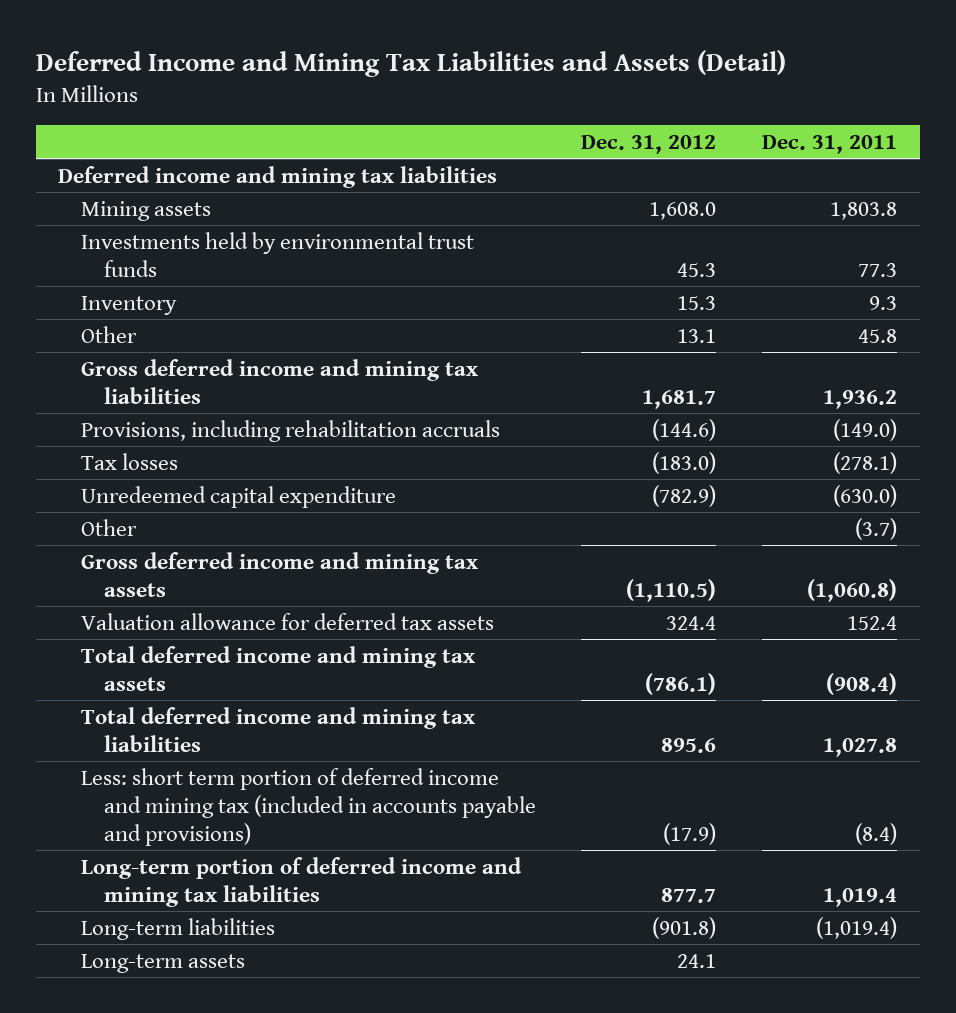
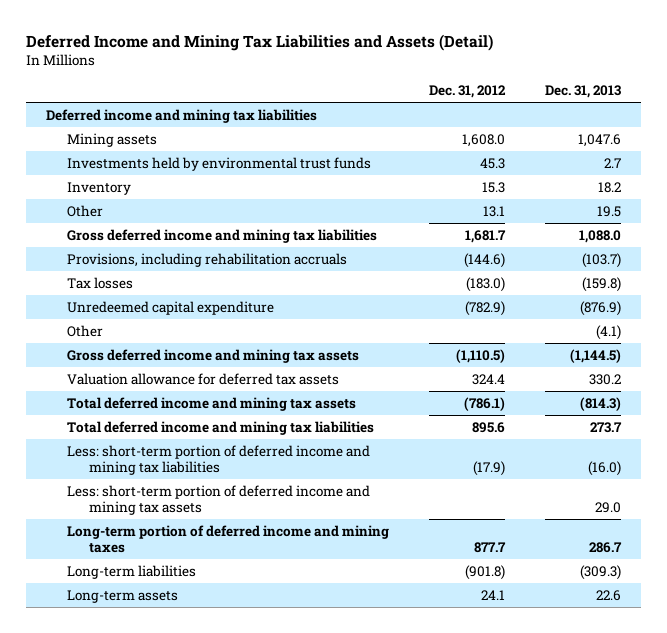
[762,134,898,154] Dec. 31, 2011 -> none
none -> [545,85,622,99] Dec. 31, 2013
[81,767,536,846] Less: short term portion of deferred income and mining tax (included in accounts payable and provisions) -> [67,444,371,476] Less: short-term portion of deferred income and mining tax liabilities
none -> [67,484,371,516] Less: short-term portion of deferred income and mining tax assets
[81,856,523,907] Long-term portion of deferred income and mining tax liabilities -> [67,524,390,554] Long-term portion of deferred income and mining taxes

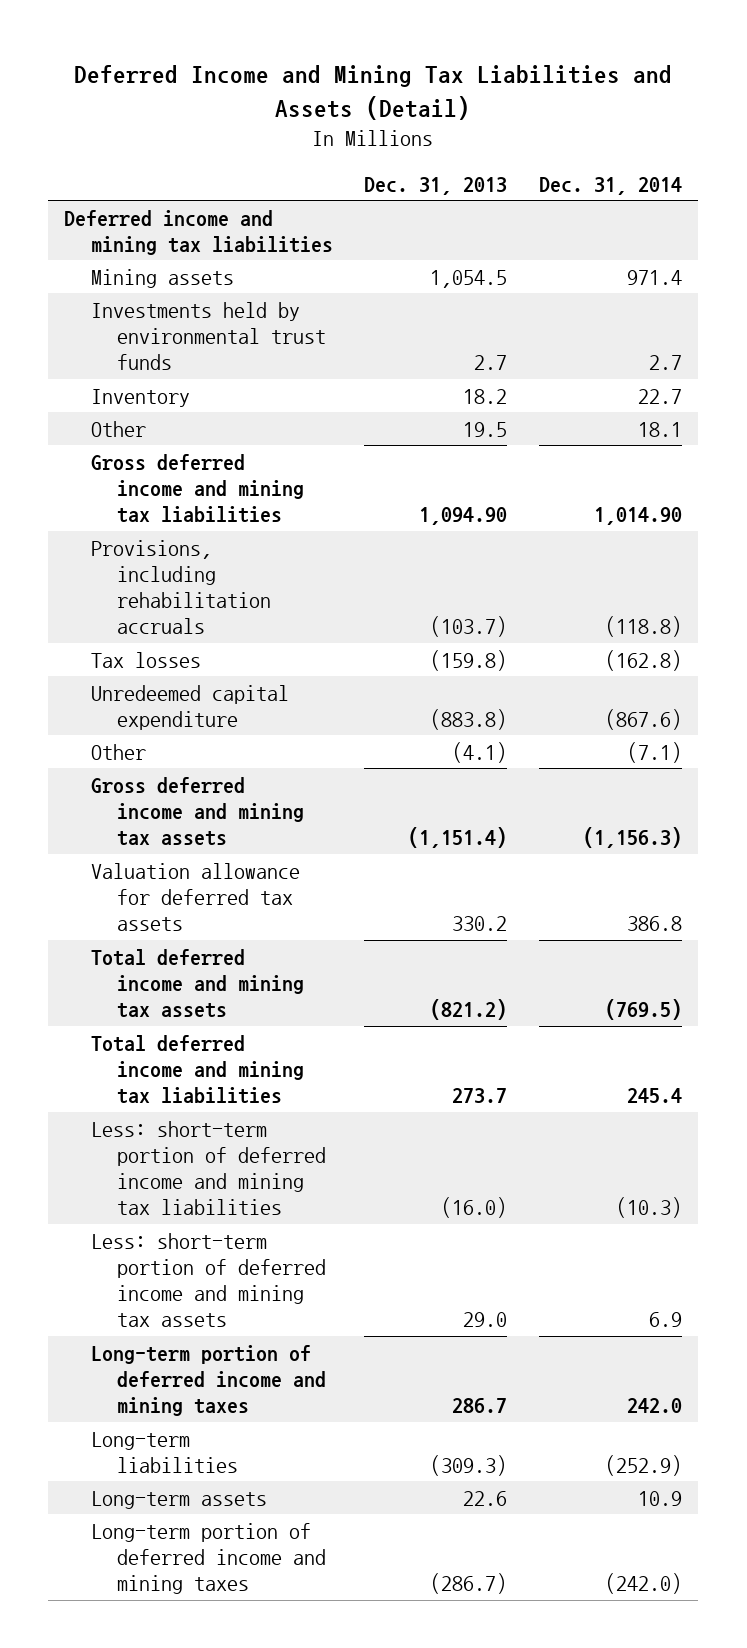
[429,85,507,99] Dec. 31, 2012 -> none
none -> [539,176,683,195] Dec. 31, 2014
[578,133,622,147] 1,047.6 -> [430,269,508,288] 1,054.5
[579,229,622,243] 1,088.0 -> [419,507,508,526] 1,094.90
[580,300,622,316] (876.9) -> [430,708,508,730] (883.8)
[570,348,622,363] (1,144.5) -> [408,827,508,849] (1,151.4)
[580,396,622,411] (814.3) -> [430,999,508,1021] (821.2)
none -> [90,1522,326,1595] Long-term portion of deferred income and mining taxes

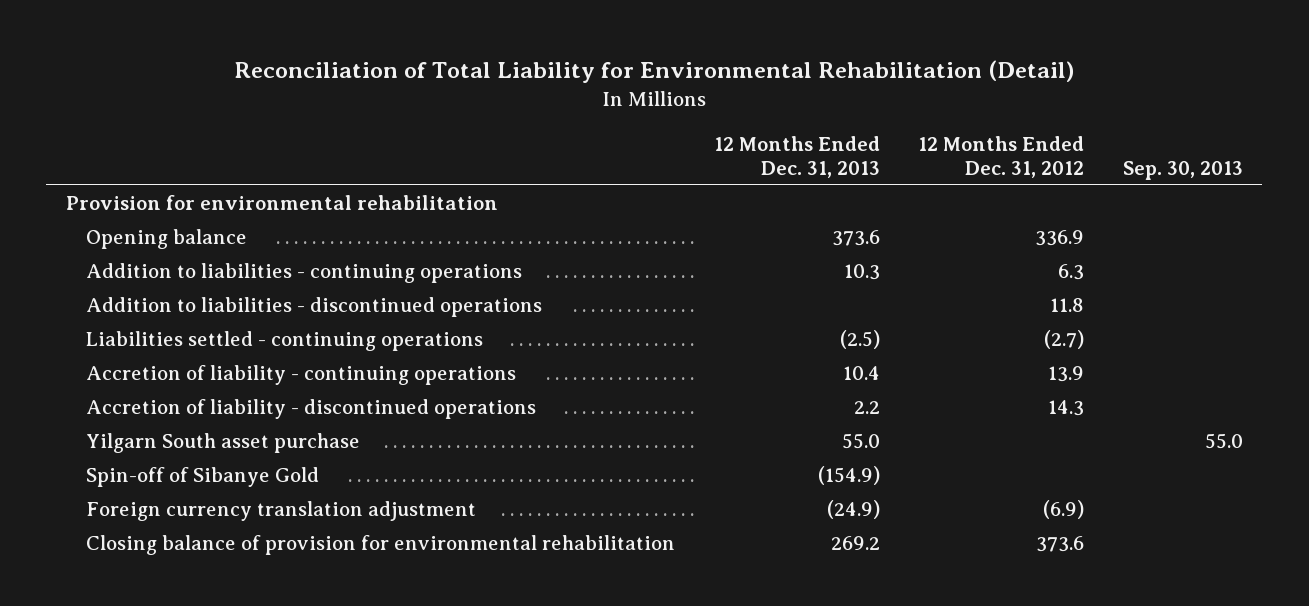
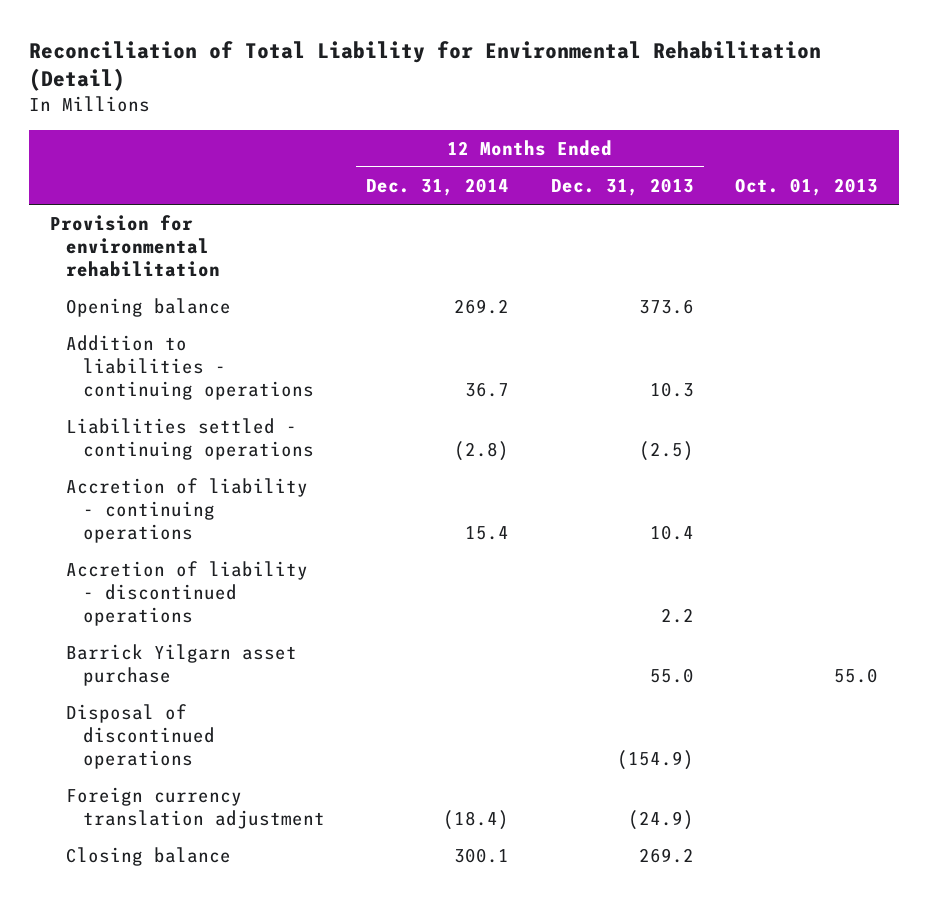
[918,135,1085,178] 12 Months Ended Dec. 31, 2012 -> none
[1122,160,1243,180] Sep. 30, 2013 -> none
none -> [366,178,510,197] Dec. 31, 2014
none -> [735,178,879,197] Oct. 01, 2013
[85,297,542,318] Addition to liabilities - discontinued operations -> none
[85,433,360,454] Yilgarn South asset purchase -> [66,644,298,687] Barrick Yilgarn asset purchase
[85,467,319,488] Spin-off of Sibanye Gold -> [66,704,215,770] Disposal of discontinued operations
[85,535,675,556] Closing balance of provision for environmental rehabilitation -> [66,847,232,867] Closing balance

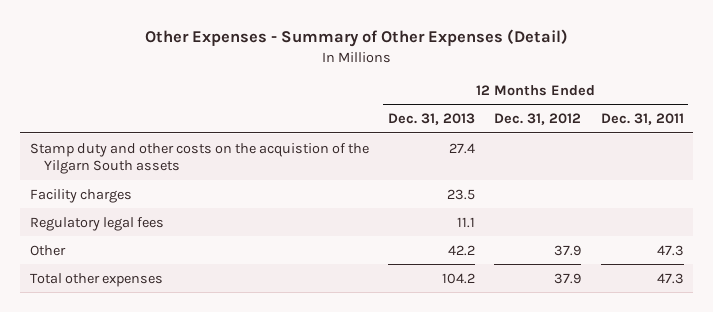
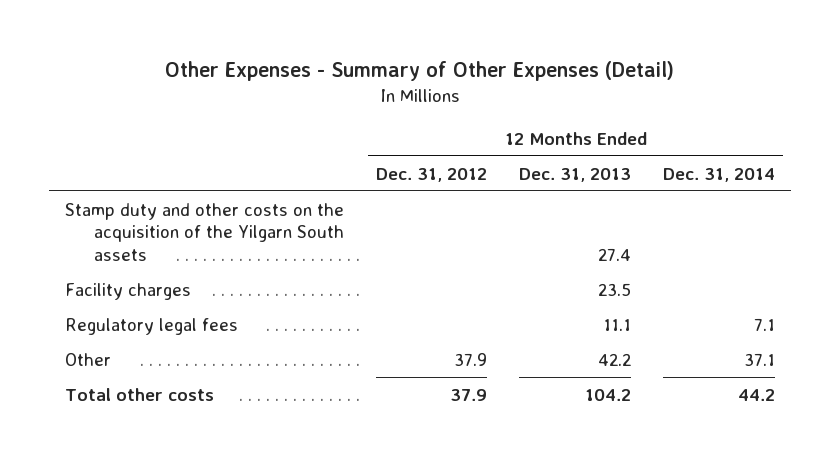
[600,113,684,126] Dec. 31, 2011 -> none
none -> [663,167,776,182] Dec. 31, 2014
[29,142,369,175] Stamp duty and other costs on the acquistion of the Yilgarn South assets -> [64,202,344,262] Stamp duty and other costs on the acquisition of the Yilgarn South assets
[29,272,163,287] Total other expenses -> [64,387,214,401] Total other costs

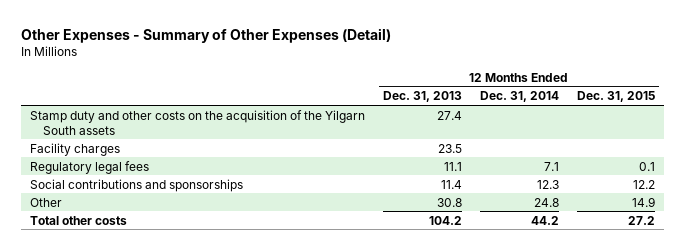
[376,167,488,182] Dec. 31, 2012 -> none
none -> [576,91,655,103] Dec. 31, 2015
none -> [30,178,244,192] Social contributions and sponsorships
[598,352,632,366] 42.2 -> [436,197,462,207] 30.8
[744,352,776,366] 37.1 -> [533,197,559,207] 24.8

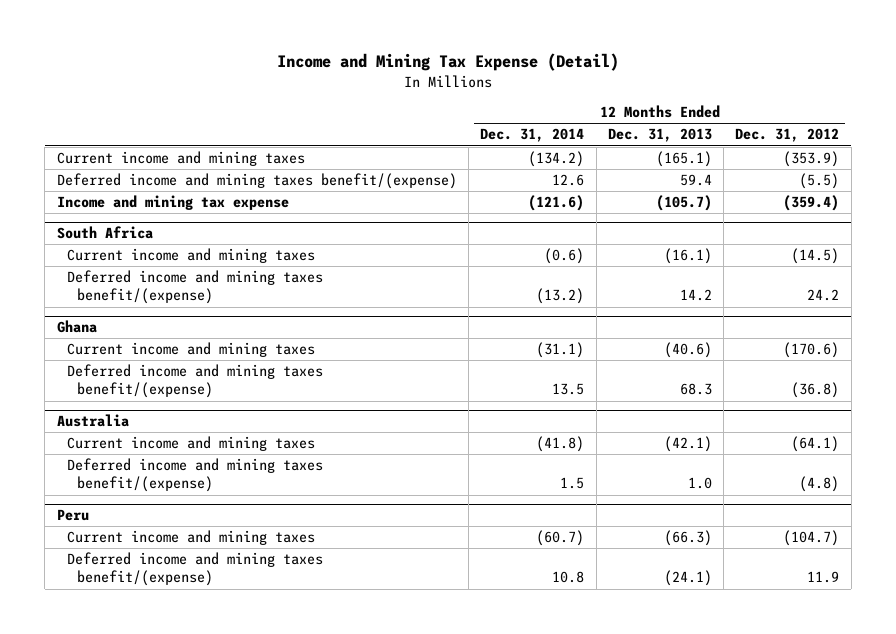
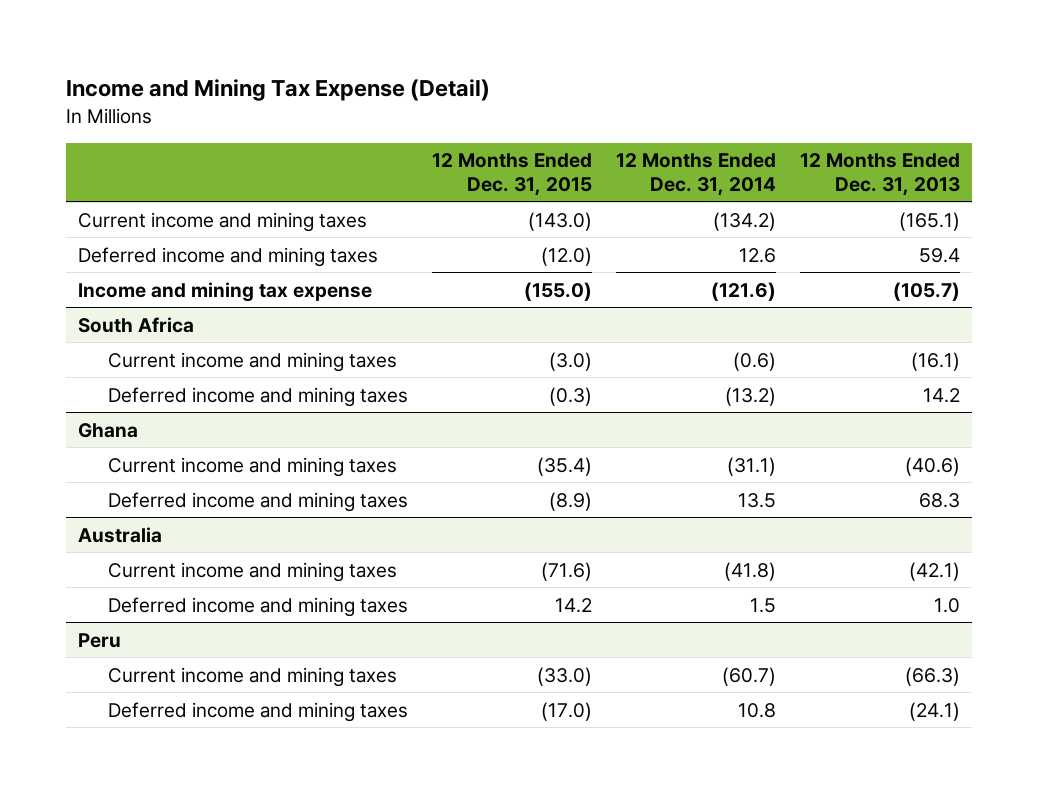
[735,128,840,143] Dec. 31, 2012 -> none
none -> [432,153,593,196] 12 Months Ended Dec. 31, 2015
[56,173,457,190] Deferred income and mining taxes benefit/(expense) -> [77,246,378,267] Deferred income and mining taxes
[66,270,323,305] Deferred income and mining taxes benefit/(expense) -> [108,386,409,407] Deferred income and mining taxes
[66,364,323,399] Deferred income and mining taxes benefit/(expense) -> [108,491,409,512] Deferred income and mining taxes
[66,458,323,493] Deferred income and mining taxes benefit/(expense) -> [108,596,409,617] Deferred income and mining taxes
[66,552,323,587] Deferred income and mining taxes benefit/(expense) -> [108,701,409,722] Deferred income and mining taxes

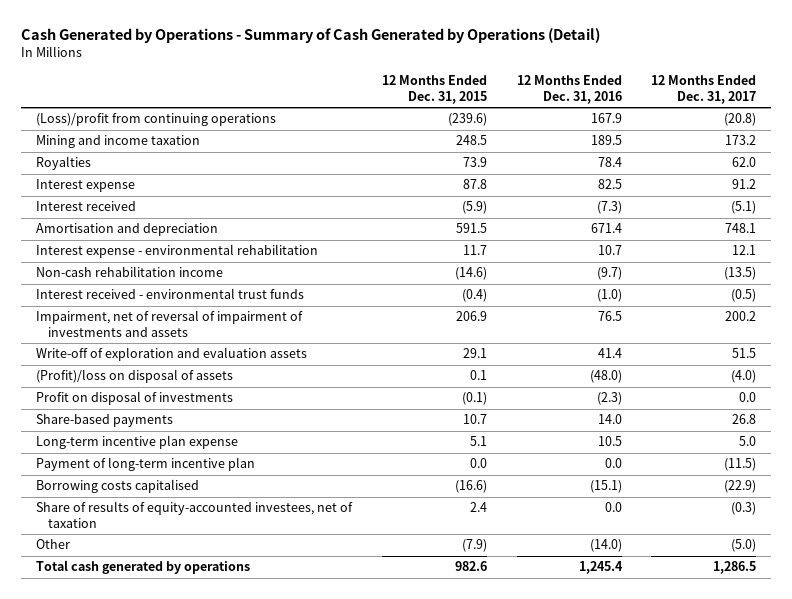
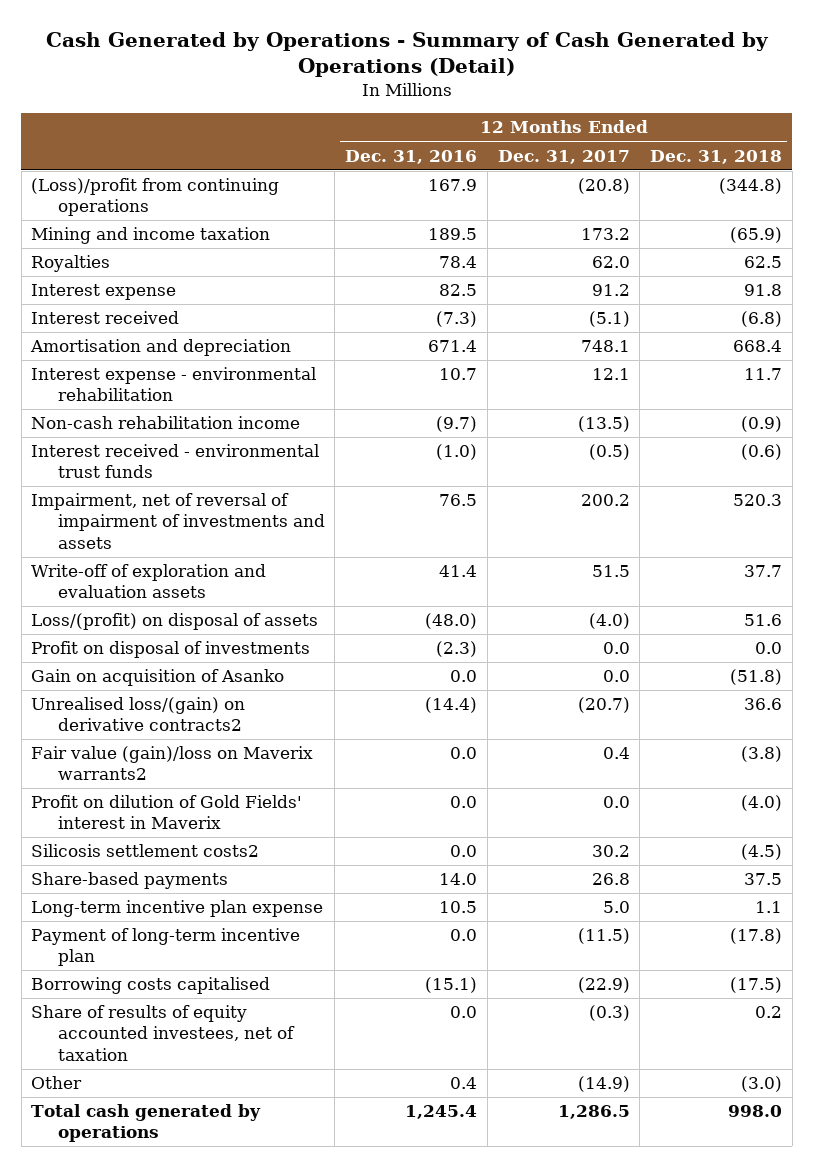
[381,75,487,104] 12 Months Ended Dec. 31, 2015 -> none
none -> [650,149,783,164] Dec. 31, 2018
[35,369,233,384] (Profit)/loss on disposal of assets -> [31,613,319,631] Loss/(profit) on disposal of assets
none -> [31,669,285,687] Gain on acquisition of Asanko
none -> [31,697,246,732] Unrealised loss/(gain) on derivative contracts2
none -> [31,746,314,781] Fair value (gain)/loss on Maverix warrants2
none -> [31,795,303,830] Profit on dilution of Gold Fields' interest in Maverix
none -> [31,844,260,858] Silicosis settlement costs2
[35,501,353,528] Share of results of equity-accounted investees, net of taxation -> [31,1005,295,1061] Share of results of equity accounted investees, net of taxation
[589,539,622,553] (14.0) -> [450,1077,478,1090] 0.4
[731,539,757,553] (5.0) -> [577,1076,630,1093] (14.9)

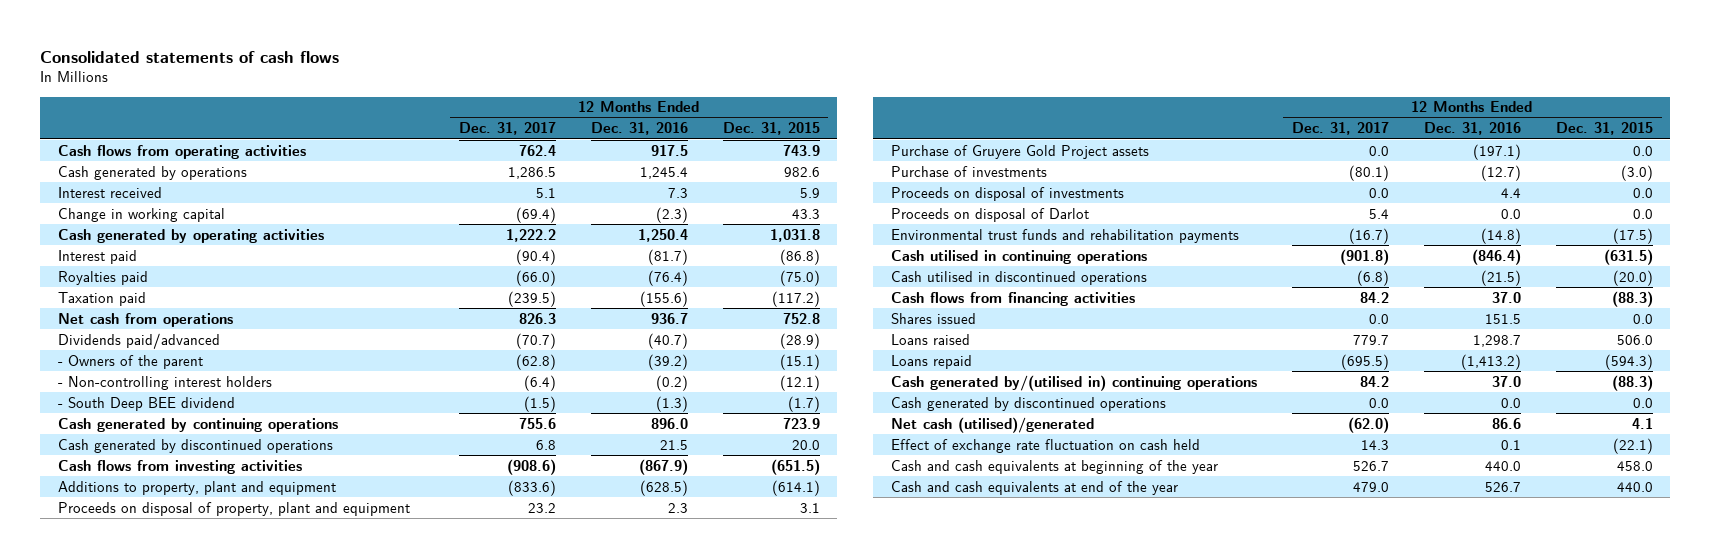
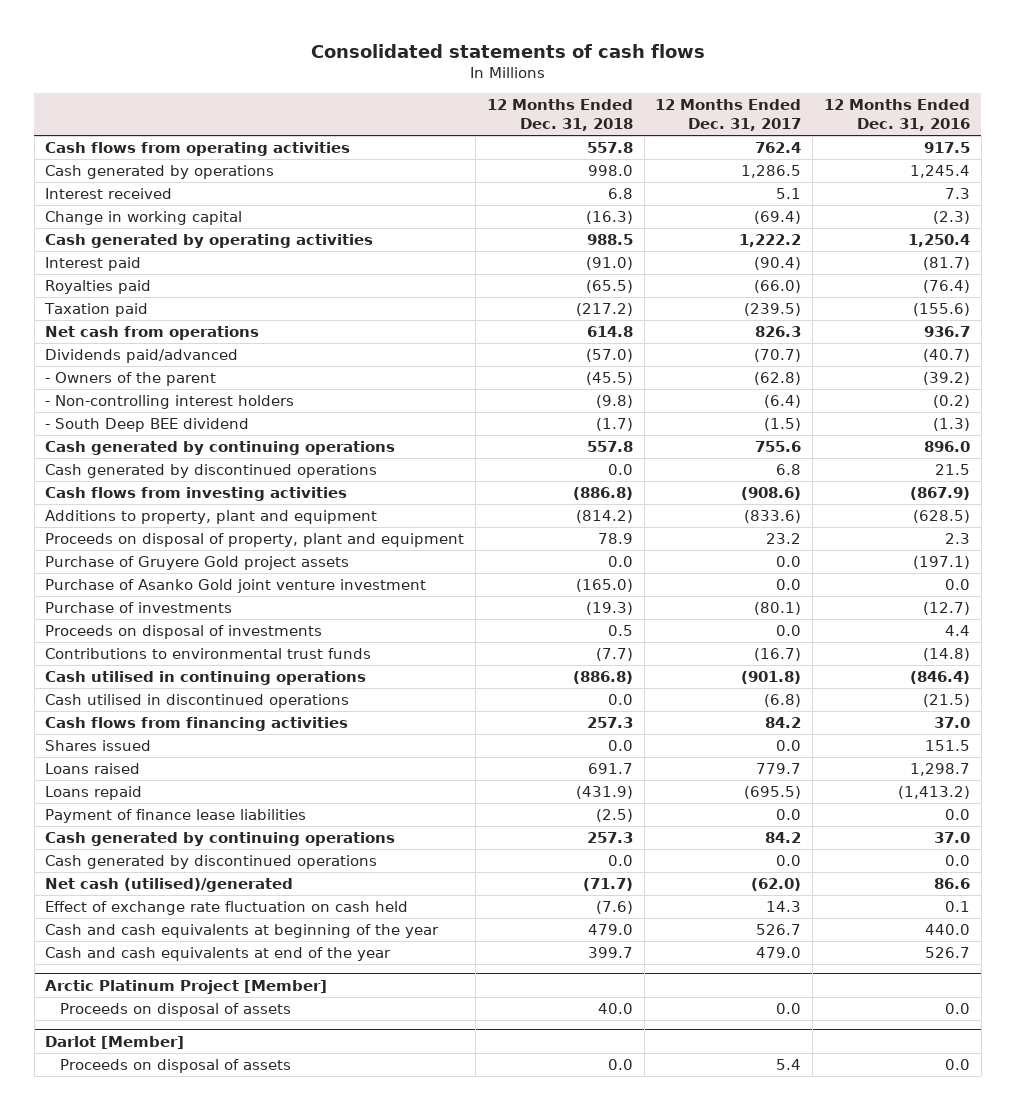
[722,122,820,136] Dec. 31, 2015 -> none
none -> [486,99,633,131] 12 Months Ended Dec. 31, 2018
[890,144,1149,159] Purchase of Gruyere Gold Project assets -> [45,556,350,571] Purchase of Gruyere Gold project assets
none -> [45,579,427,594] Purchase of Asanko Gold joint venture investment
[890,207,1089,222] Proceeds on disposal of Darlot -> none
[890,228,1239,243] Environmental trust funds and rehabilitation payments -> [45,648,372,660] Contributions to environmental trust funds
none -> [45,809,307,824] Payment of finance lease liabilities
[890,374,1257,391] Cash generated by/(utilised in) continuing operations -> [45,832,396,847] Cash generated by continuing operations
none -> [45,979,328,994] Arctic Platinum Project [Member]
none -> [59,1003,291,1018] Proceeds on disposal of assets
none -> [45,1035,185,1049] Darlot [Member]
none -> [59,1059,291,1074] Proceeds on disposal of assets

